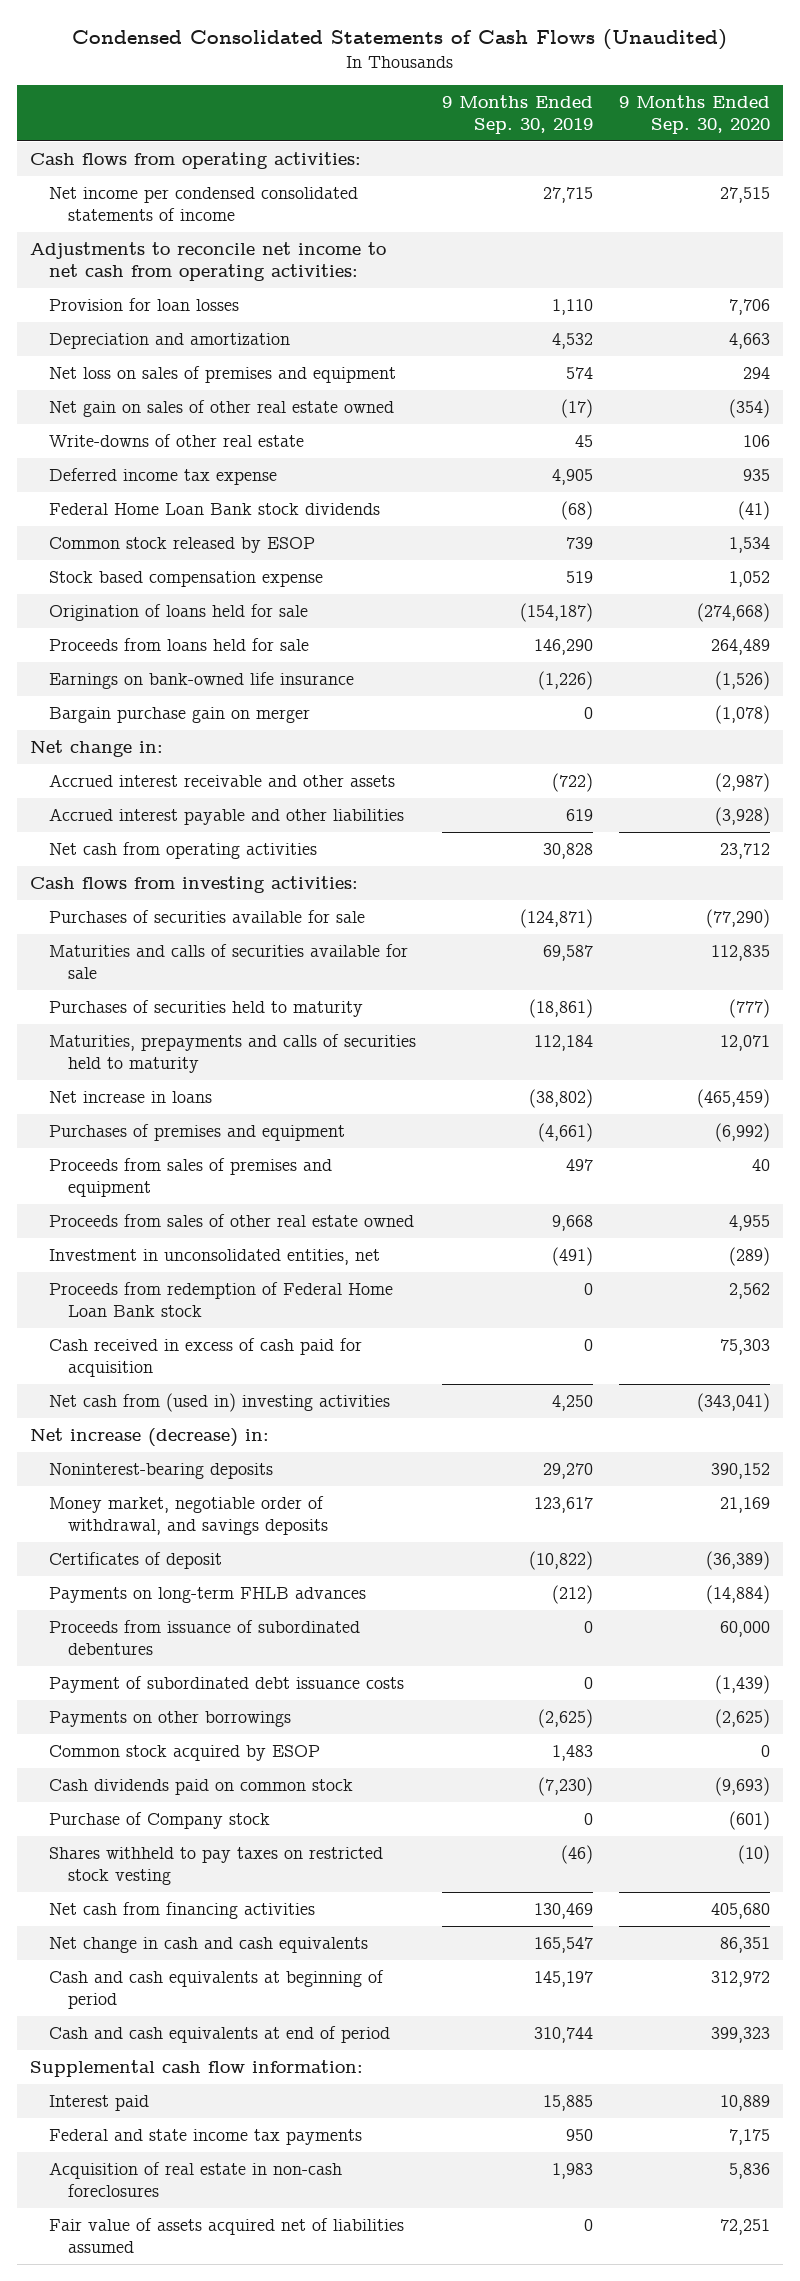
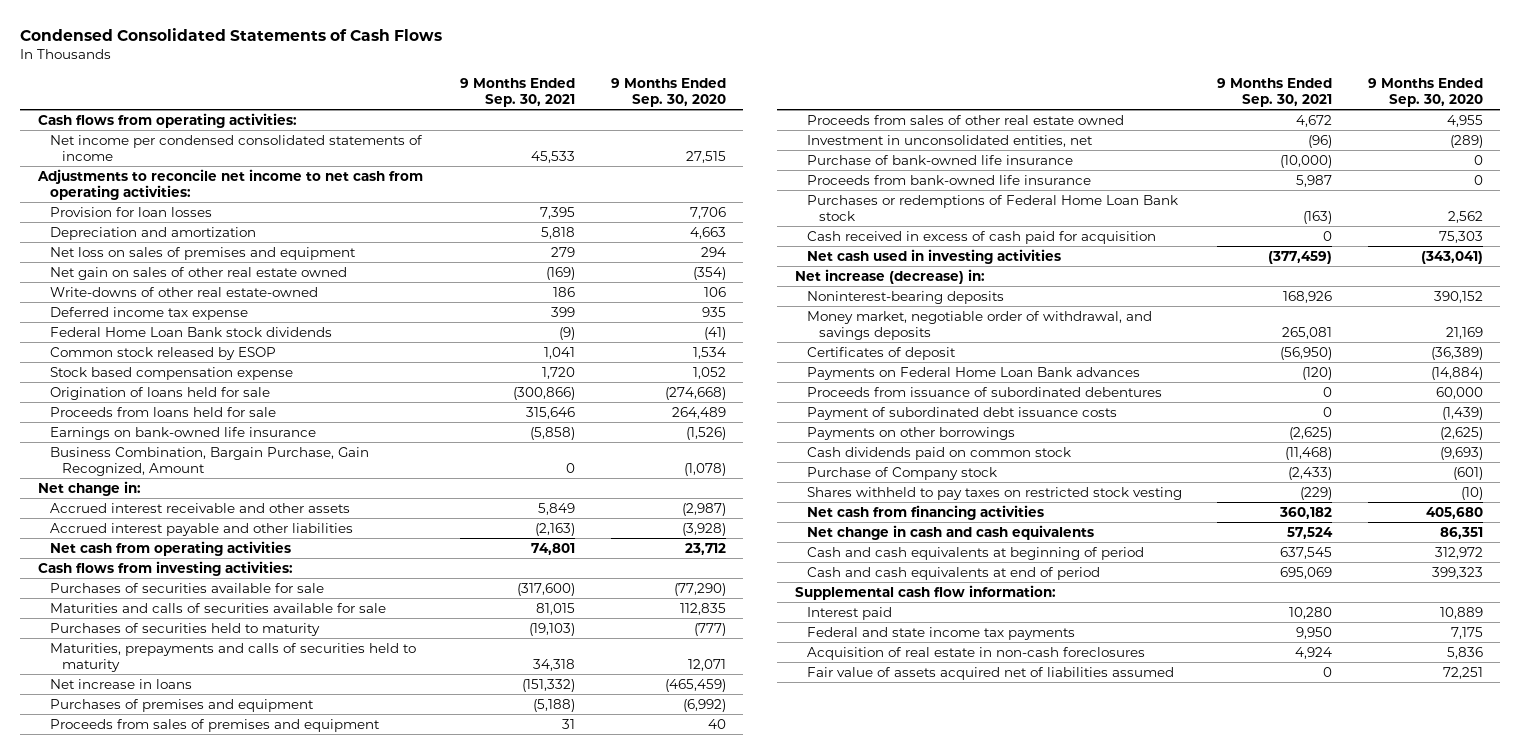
[72,29,728,51] Condensed Consolidated Statements of Cash Flows (Unaudited) -> [20,28,443,42] Condensed Consolidated Statements of Cash Flows
[442,95,594,134] 9 Months Ended Sep. 30, 2019 -> none
none -> [460,77,576,107] 9 Months Ended Sep. 30, 2021
[49,434,305,448] Write-downs of other real estate -> [49,286,318,297] Write-downs of other real estate-owned
[49,707,311,724] Bargain purchase gain on merger -> [49,446,369,476] Business Combination, Bargain Purchase, Gain Recognized, Amount
none -> [806,154,1073,165] Purchase of bank-owned life insurance
none -> [806,174,1091,185] Proceeds from bank-owned life insurance
[49,1282,394,1317] Proceeds from redemption of Federal Home Loan Bank stock -> [806,194,1178,221] Purchases or redemptions of Federal Home Loan Bank stock
[49,1393,391,1413] Net cash from (used in) investing activities -> [806,248,1061,264] Net cash used in investing activities
[49,1587,367,1604] Payments on long-term FHLB advances -> [806,366,1140,380] Payments on Federal Home Loan Bank advances
[49,1745,321,1762] Common stock acquired by ESOP -> none

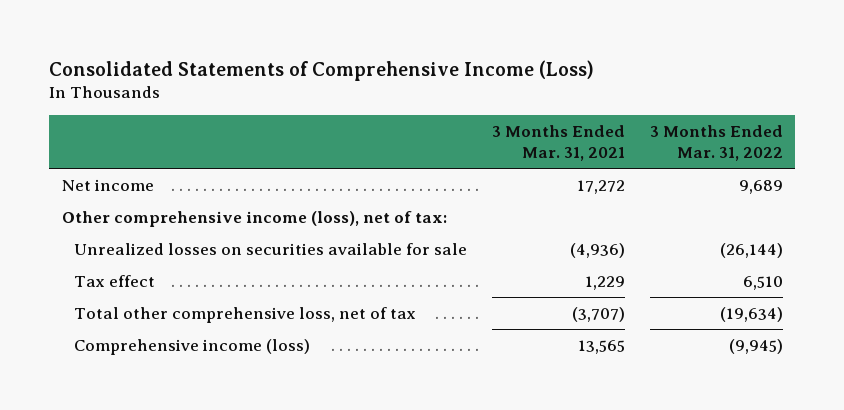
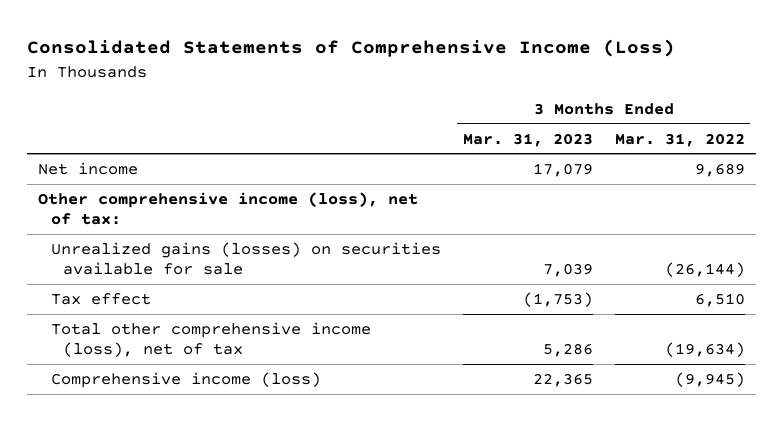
[491,125,625,161] 3 Months Ended Mar. 31, 2021 -> none
none -> [462,132,593,147] Mar. 31, 2023
[73,243,467,256] Unrealized losses on securities available for sale -> [50,241,441,275] Unrealized gains (losses) on securities available for sale
[73,307,416,324] Total other comprehensive loss, net of tax -> [50,321,371,357] Total other comprehensive income (loss), net of tax

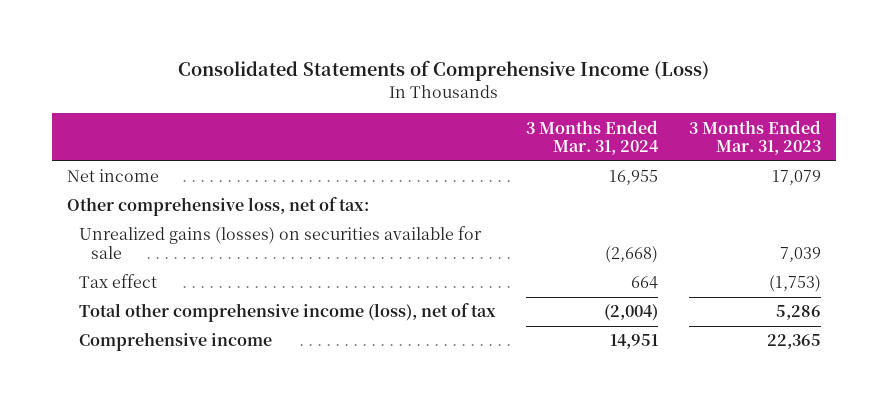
[614,132,745,147] Mar. 31, 2022 -> none
none -> [526,119,660,156] 3 Months Ended Mar. 31, 2024
[37,191,418,225] Other comprehensive income (loss), net of tax: -> [66,197,369,217] Other comprehensive loss, net of tax:
[50,371,321,388] Comprehensive income (loss) -> [78,332,272,352] Comprehensive income

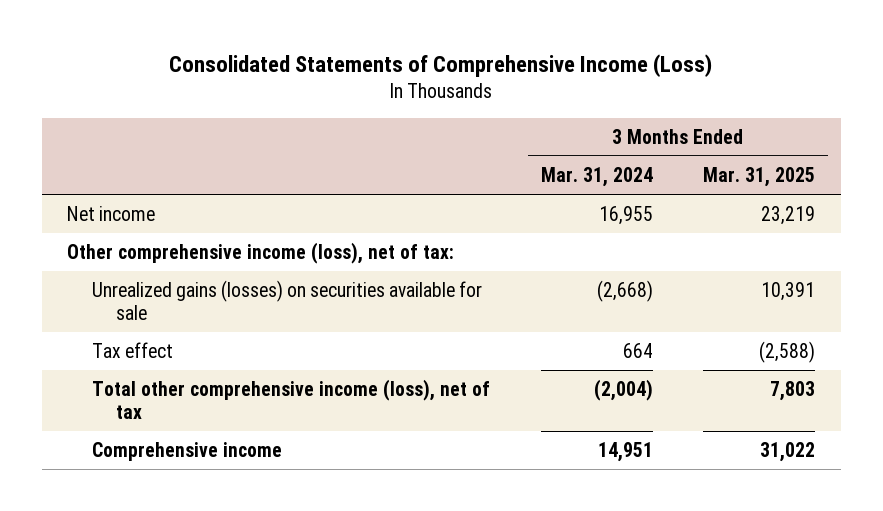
[689,119,822,156] 3 Months Ended Mar. 31, 2023 -> none
none -> [703,166,816,187] Mar. 31, 2025
[66,197,369,217] Other comprehensive loss, net of tax: -> [67,242,455,265] Other comprehensive income (loss), net of tax:

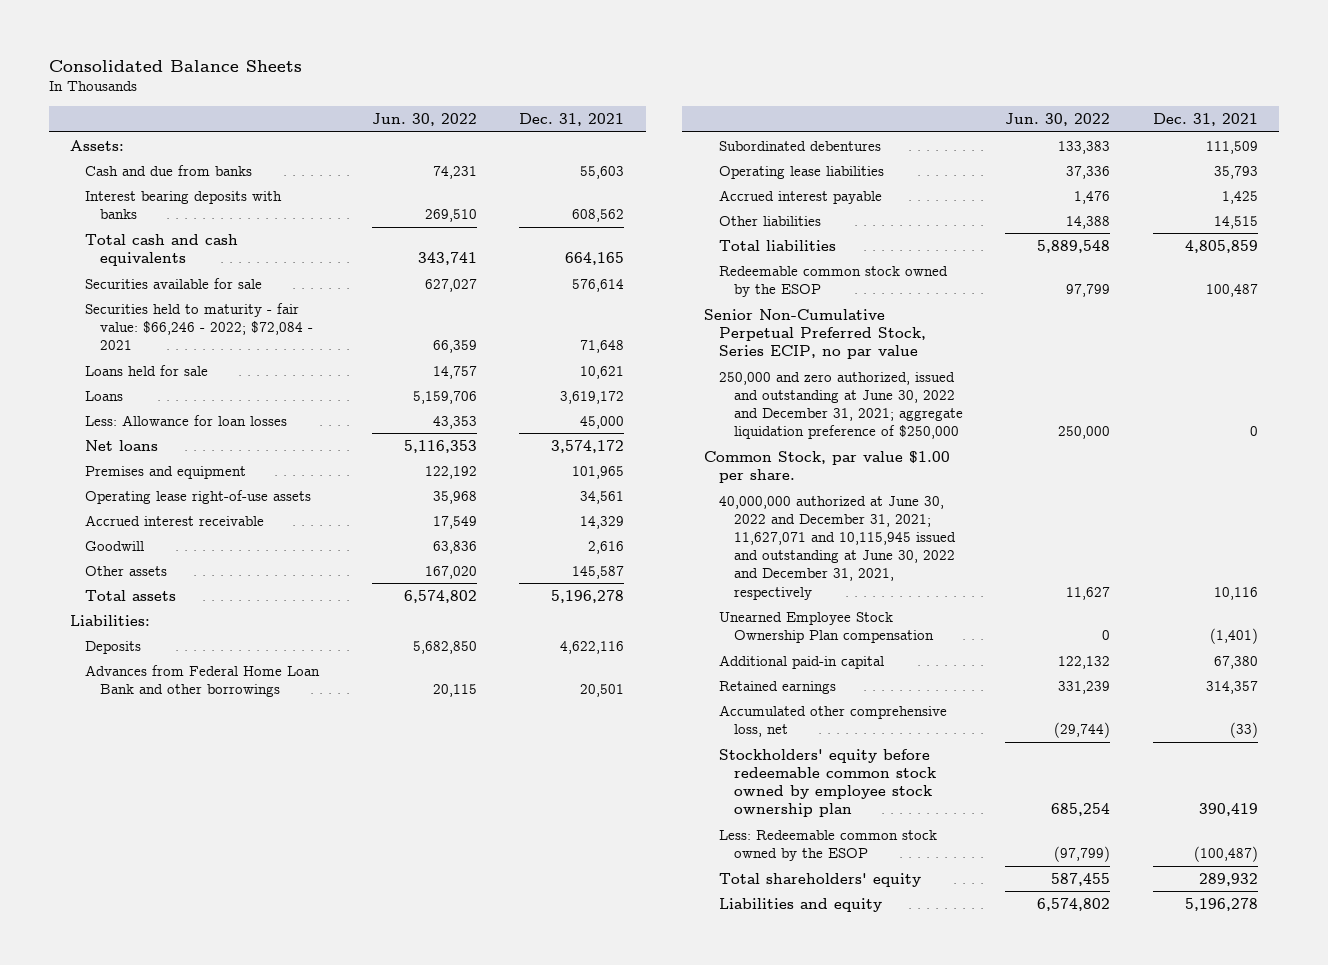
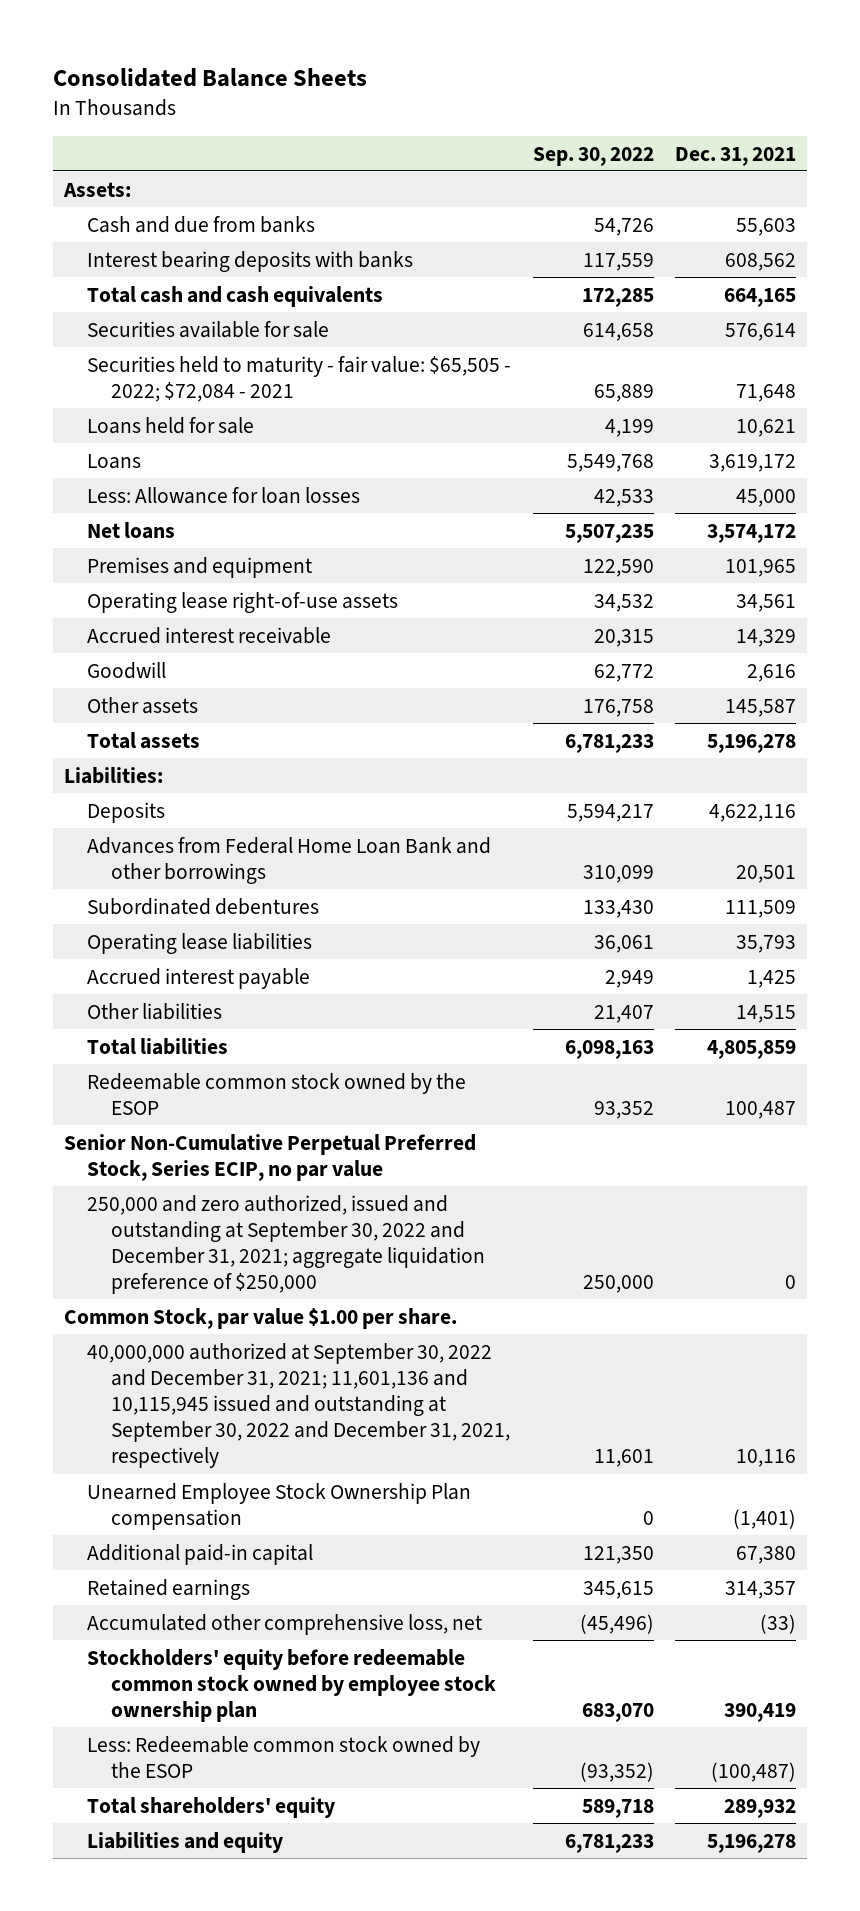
[371,112,477,126] Jun. 30, 2022 -> none
none -> [532,146,654,166] Sep. 30, 2022
[85,302,314,351] Securities held to maturity - fair value: $66,246 - 2022; $72,084 - 2021 -> [87,355,512,402] Securities held to maturity - fair value: $65,505 - 2022; $72,084 - 2021
[718,371,963,440] 250,000 and zero authorized, issued and outstanding at June 30, 2022 and December 31, 2021; aggregate liquidation preference of $250,000 -> [87,1194,485,1295] 250,000 and zero authorized, issued and outstanding at September 30, 2022 and December 31, 2021; aggregate liquidation preference of $250,000
[718,495,956,600] 40,000,000 authorized at June 30, 2022 and December 31, 2021; 11,627,071 and 10,115,945 issued and outstanding at June 30, 2022 and December 31, 2021, respectively -> [87,1342,510,1469] 40,000,000 authorized at September 30, 2022 and December 31, 2021; 11,601,136 and 10,115,945 issued and outstanding at September 30, 2022 and December 31, 2021, respectively

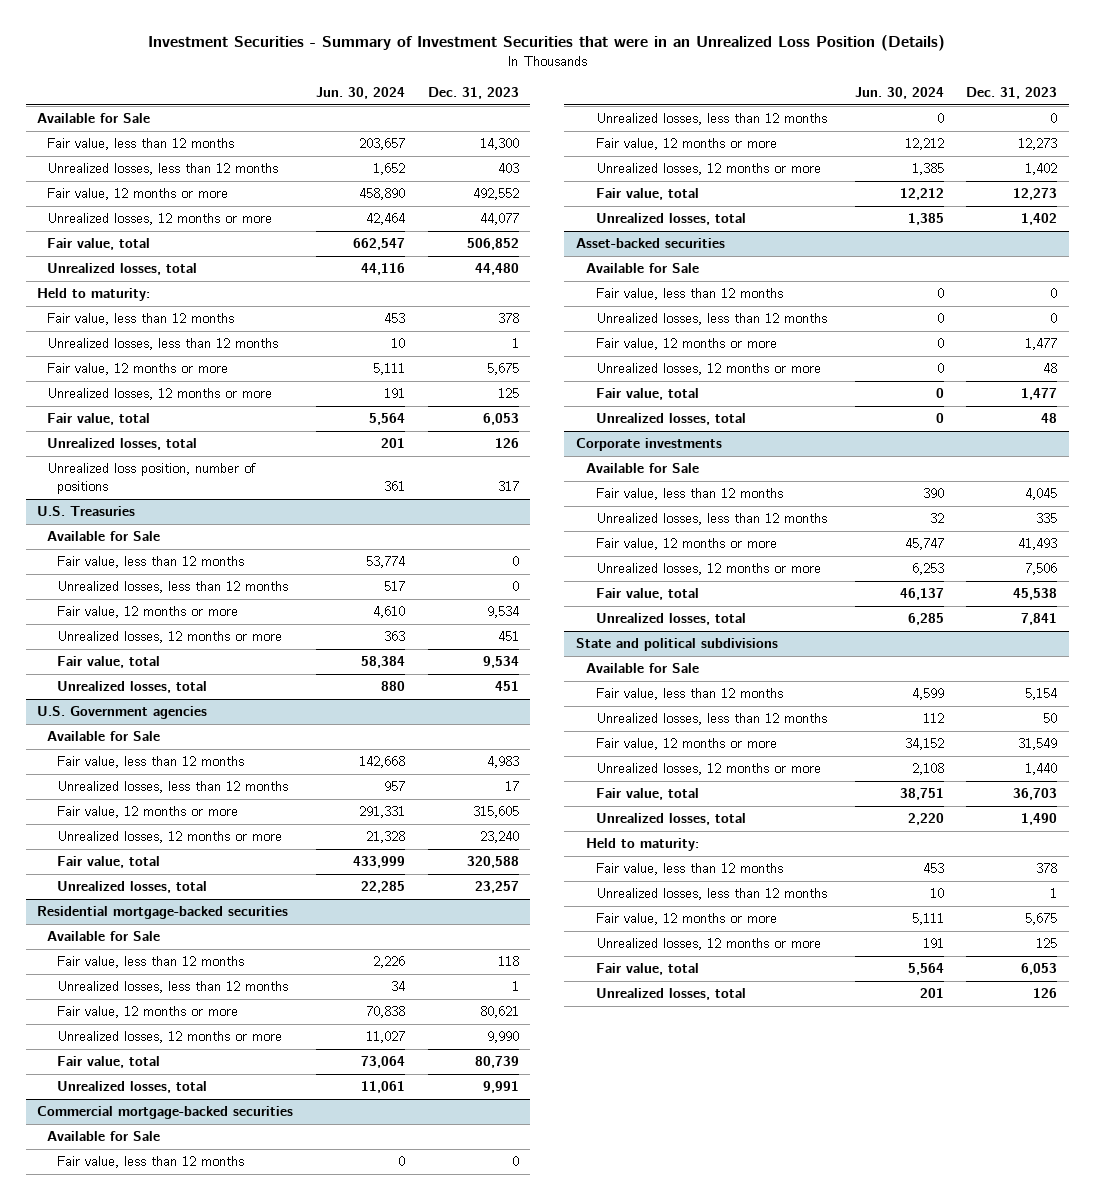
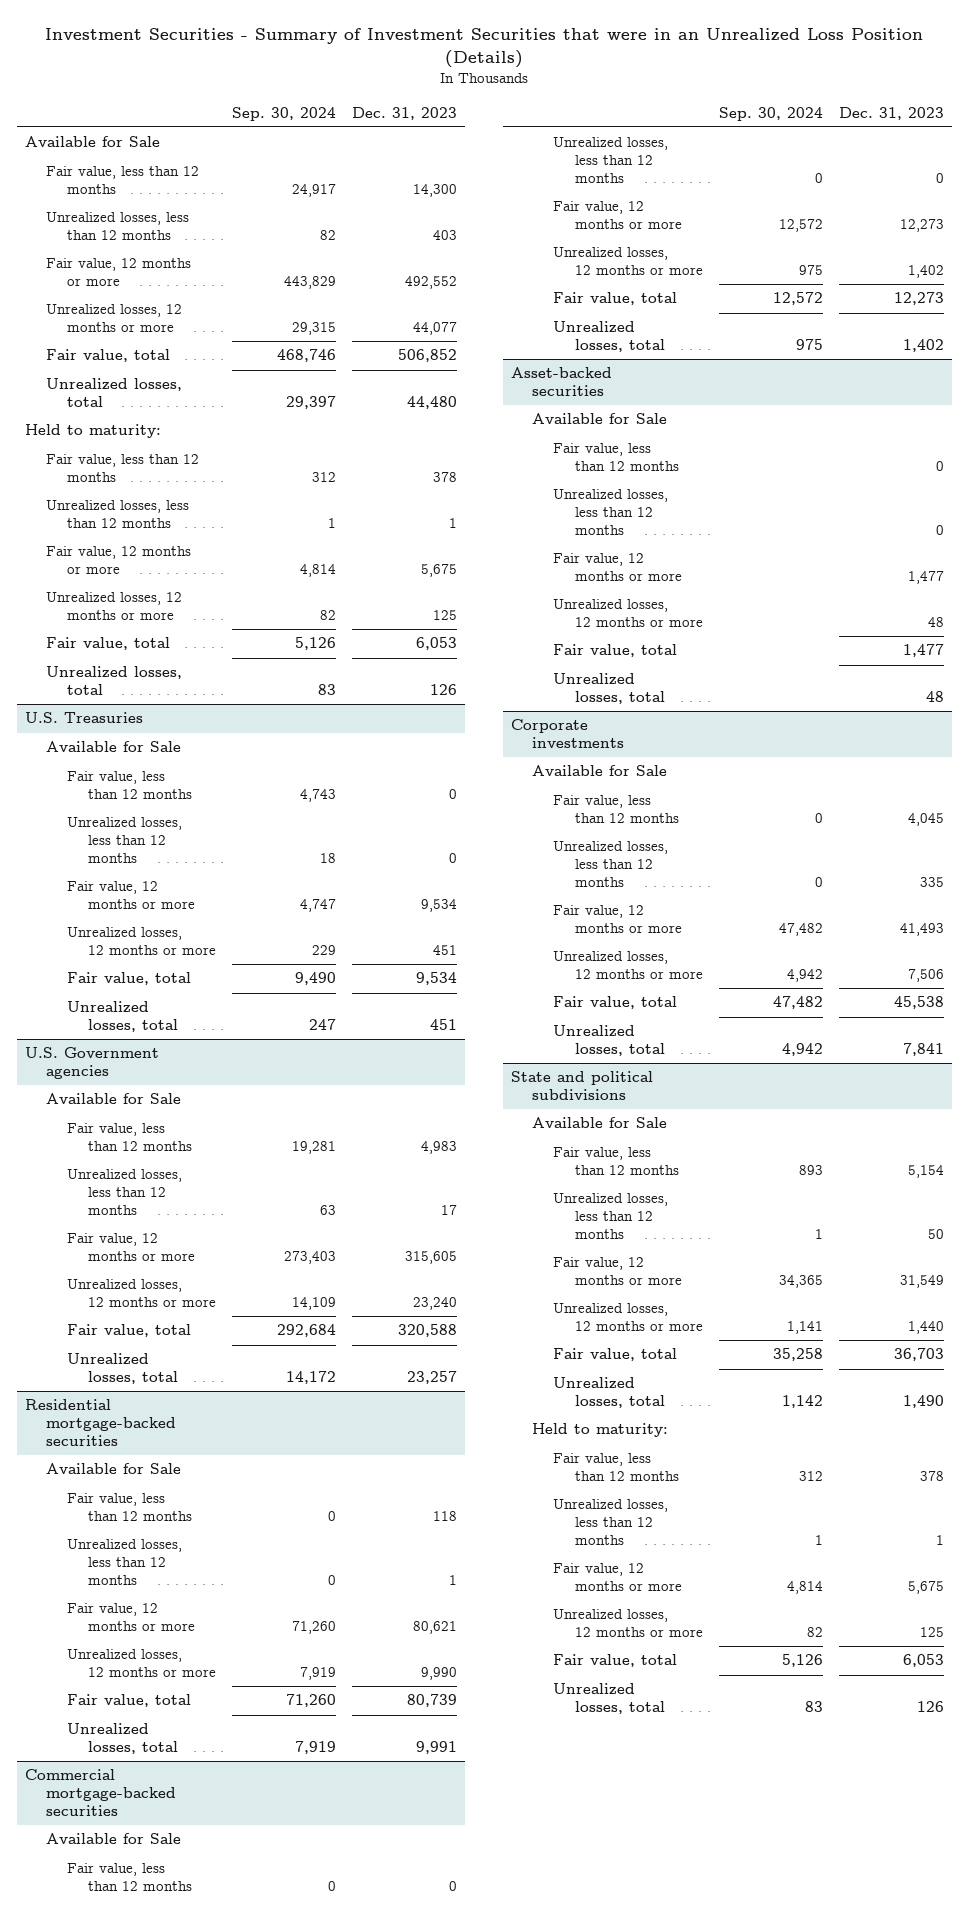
[315,86,405,99] Jun. 30, 2024 -> none
none -> [232,106,337,121] Sep. 30, 2024
[46,463,256,494] Unrealized loss position, number of positions -> none

